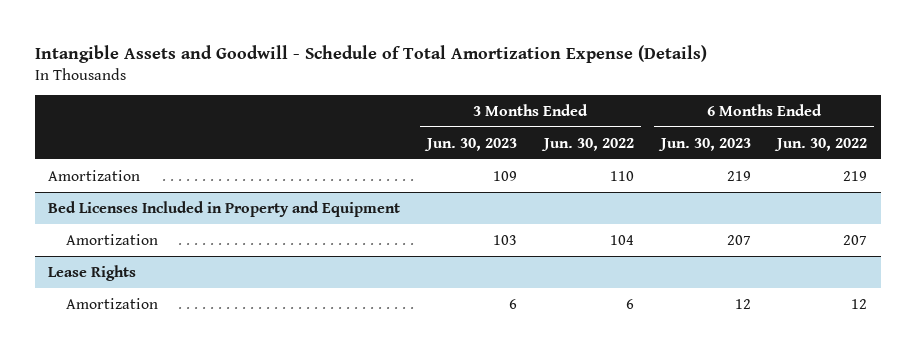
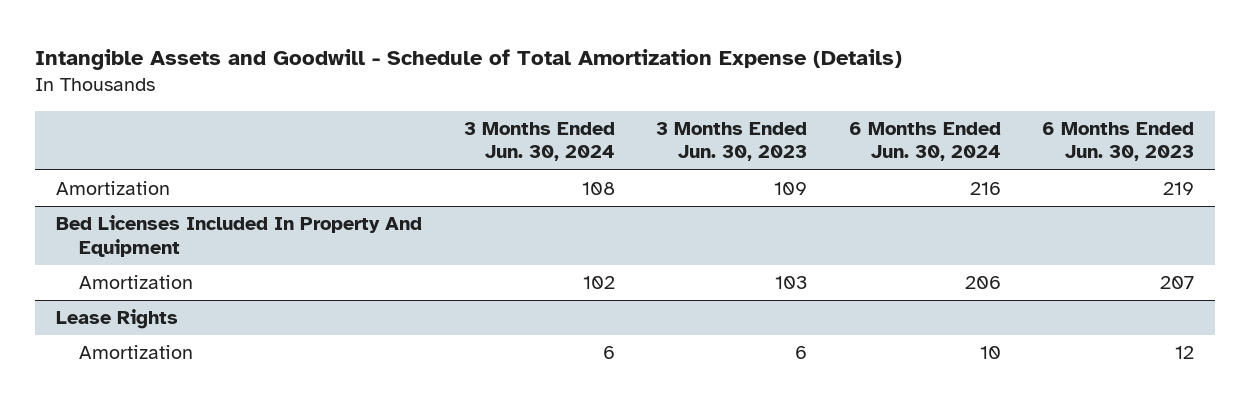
[540,137,634,151] Jun. 30, 2022 -> none
[774,137,868,151] Jun. 30, 2022 -> none
none -> [463,121,615,162] 3 Months Ended Jun. 30, 2024
none -> [848,121,1001,162] 6 Months Ended Jun. 30, 2024
[48,200,401,217] Bed Licenses Included in Property and Equipment -> [56,215,423,257] Bed Licenses Included In Property And Equipment

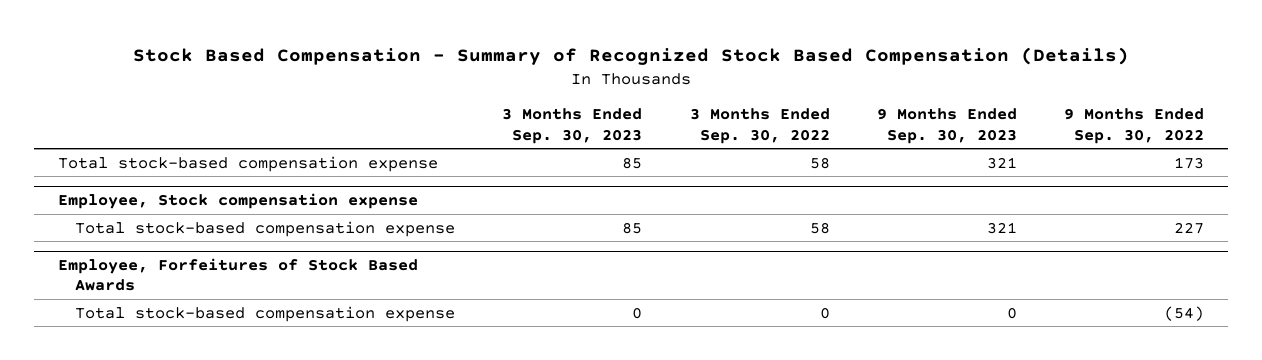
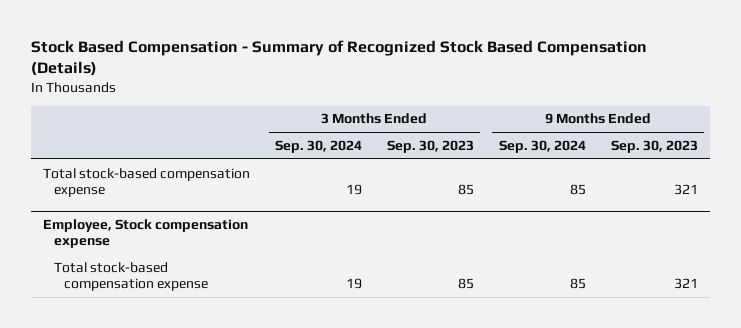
[689,108,830,144] 3 Months Ended Sep. 30, 2022 -> none
[1064,108,1205,144] 9 Months Ended Sep. 30, 2022 -> none
none -> [274,140,362,154] Sep. 30, 2024
none -> [498,140,586,154] Sep. 30, 2024
[57,257,418,292] Employee, Forfeitures of Stock Based Awards -> none
[74,305,455,322] Total stock-based compensation expense -> none

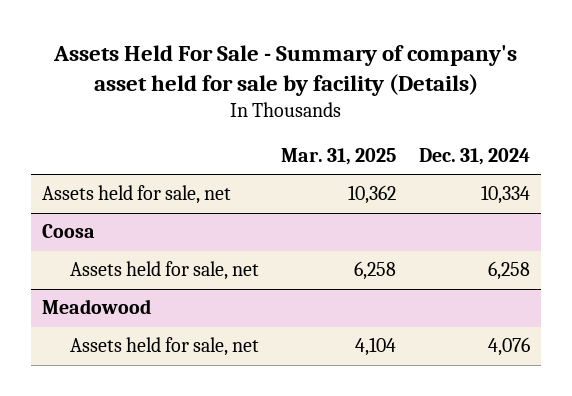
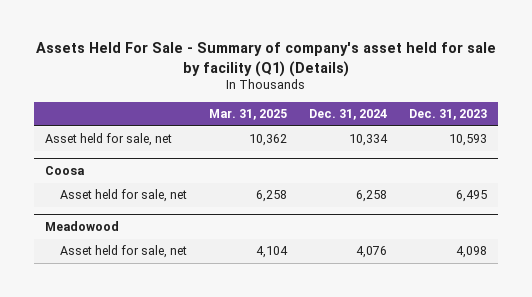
[52,44,517,97] Assets Held For Sale - Summary of company's asset held for sale by facility (Details) -> [35,42,496,77] Assets Held For Sale - Summary of company's asset held for sale by facility (Q1) (Details)
none -> [408,109,487,121] Dec. 31, 2023
[42,185,232,205] Assets held for sale, net -> [45,133,173,147] Asset held for sale, net
[69,261,259,281] Assets held for sale, net -> [59,189,187,203] Asset held for sale, net
[69,337,259,357] Assets held for sale, net -> [59,245,187,259] Asset held for sale, net

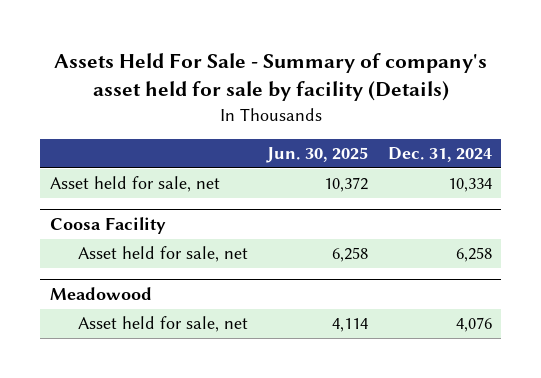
[35,42,496,77] Assets Held For Sale - Summary of company's asset held for sale by facility (Q1) (Details) -> [53,53,487,102] Assets Held For Sale - Summary of company's asset held for sale by facility (Details)
[208,109,287,121] Mar. 31, 2025 -> none
[408,109,487,121] Dec. 31, 2023 -> none
none -> [266,147,369,164] Jun. 30, 2025
[45,166,86,176] Coosa -> [49,217,166,235] Coosa Facility

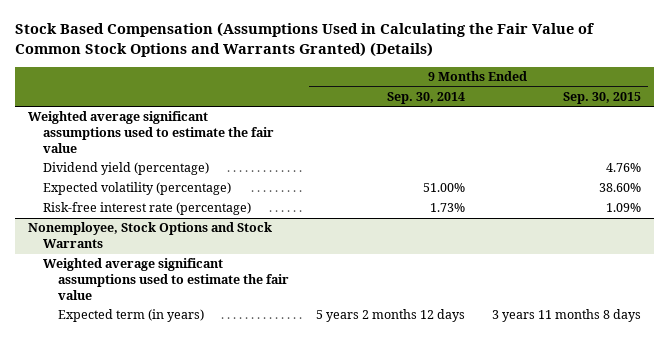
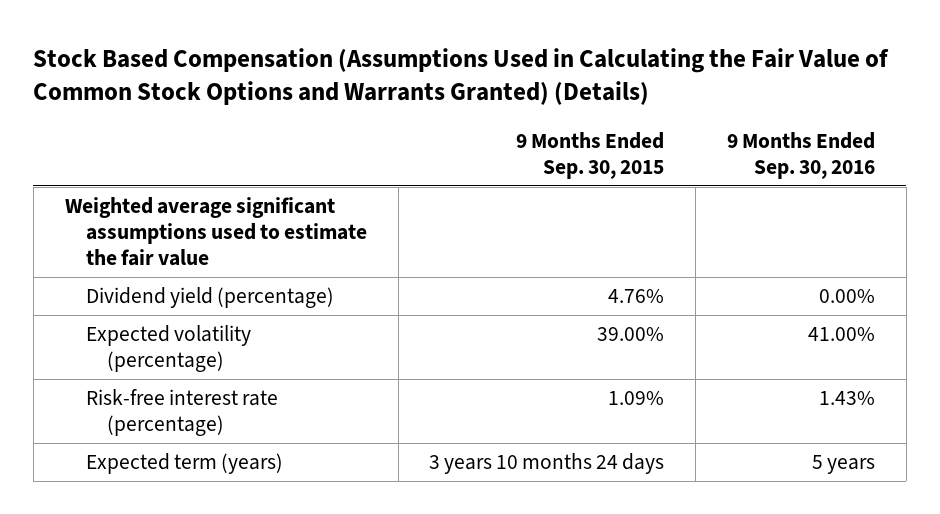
[386,91,465,104] Sep. 30, 2014 -> none
none -> [727,132,876,179] 9 Months Ended Sep. 30, 2016
[598,183,641,193] 38.60% -> [597,327,665,342] 39.00%
[28,222,273,249] Nonemployee, Stock Options and Stock Warrants -> none
[43,258,289,300] Weighted average significant assumptions used to estimate the fair value -> none
[57,309,204,323] Expected term (in years) -> [85,453,283,475] Expected term (years)
[491,309,641,323] 3 years 11 months 8 days -> [429,453,665,475] 3 years 10 months 24 days

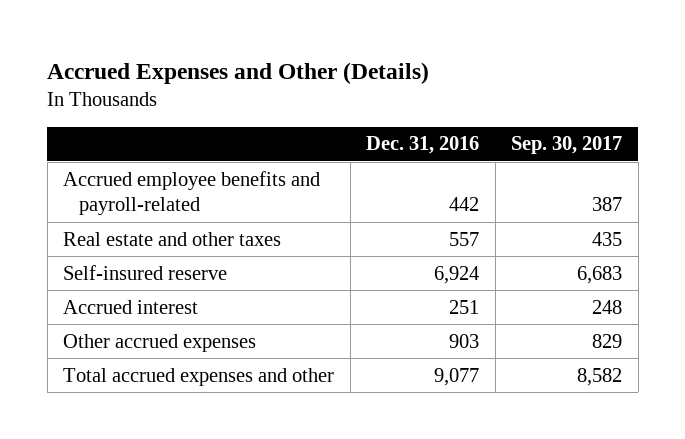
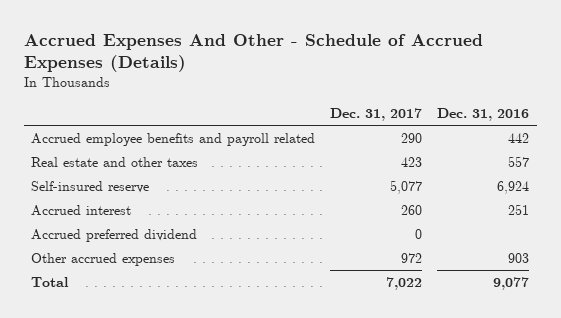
[47,61,430,84] Accrued Expenses and Other (Details) -> [23,33,483,72] Accrued Expenses And Other - Schedule of Accrued Expenses (Details)
[511,136,623,155] Sep. 30, 2017 -> none
none -> [330,108,423,122] Dec. 31, 2017
[63,170,321,216] Accrued employee benefits and payroll-related -> [31,133,316,147] Accrued employee benefits and payroll related
none -> [31,229,198,243] Accrued preferred dividend
[63,367,335,386] Total accrued expenses and other -> [31,277,70,288] Total

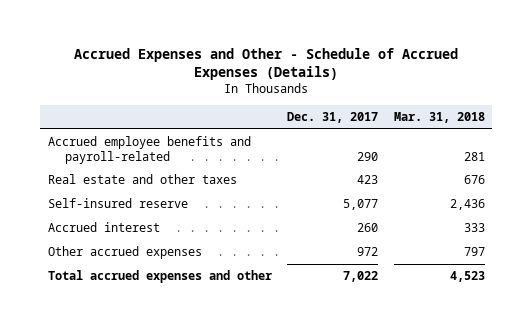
[23,33,483,72] Accrued Expenses And Other - Schedule of Accrued Expenses (Details) -> [74,47,459,81] Accrued Expenses and Other - Schedule of Accrued Expenses (Details)
[437,108,530,122] Dec. 31, 2016 -> none
none -> [393,112,485,124] Mar. 31, 2018
[31,133,316,147] Accrued employee benefits and payroll related -> [47,136,251,164] Accrued employee benefits and payroll-related
[31,229,198,243] Accrued preferred dividend -> none
[31,277,70,288] Total -> [47,270,272,284] Total accrued expenses and other

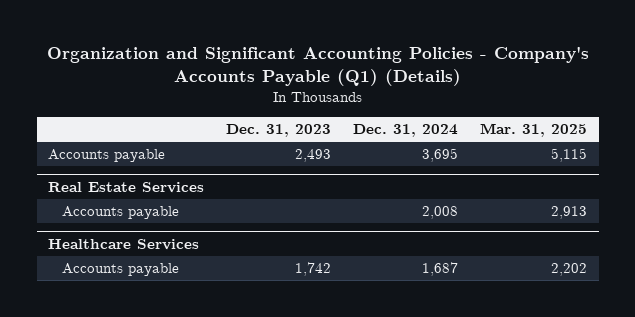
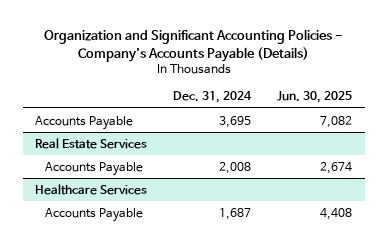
[46,46,589,87] Organization and Significant Accounting Policies - Company's Accounts Payable (Q1) (Details) -> [43,29,343,63] Organization and Significant Accounting Policies - Company's Accounts Payable (Details)
[225,123,331,137] Dec. 31, 2023 -> none
[480,122,588,137] Mar. 31, 2025 -> none
none -> [277,91,353,104] Jun. 30, 2025
[47,149,165,163] Accounts payable -> [35,115,134,130] Accounts Payable
[61,206,179,220] Accounts payable -> [44,161,143,176] Accounts Payable
[61,263,179,277] Accounts payable -> [44,207,143,222] Accounts Payable

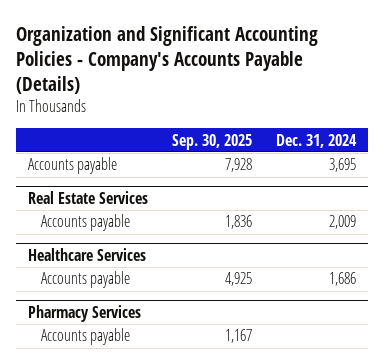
[277,91,353,104] Jun. 30, 2025 -> none
none -> [171,133,252,150] Sep. 30, 2025
[35,115,134,130] Accounts Payable -> [27,157,117,175] Accounts payable
[44,161,143,176] Accounts Payable -> [41,214,131,232] Accounts payable
[219,161,252,174] 2,008 -> [328,215,356,230] 2,009
[44,207,143,222] Accounts Payable -> [41,271,131,289] Accounts payable
[219,207,252,220] 1,687 -> [328,272,356,287] 1,686
none -> [27,305,141,323] Pharmacy Services
none -> [41,328,131,346] Accounts payable

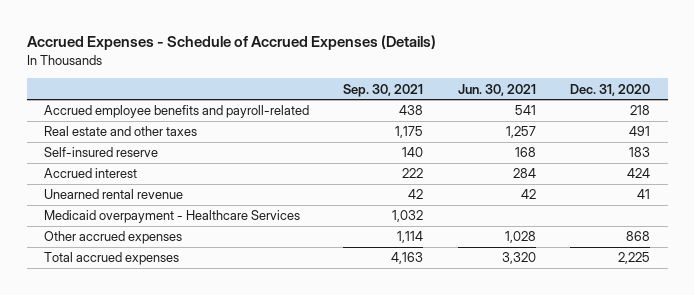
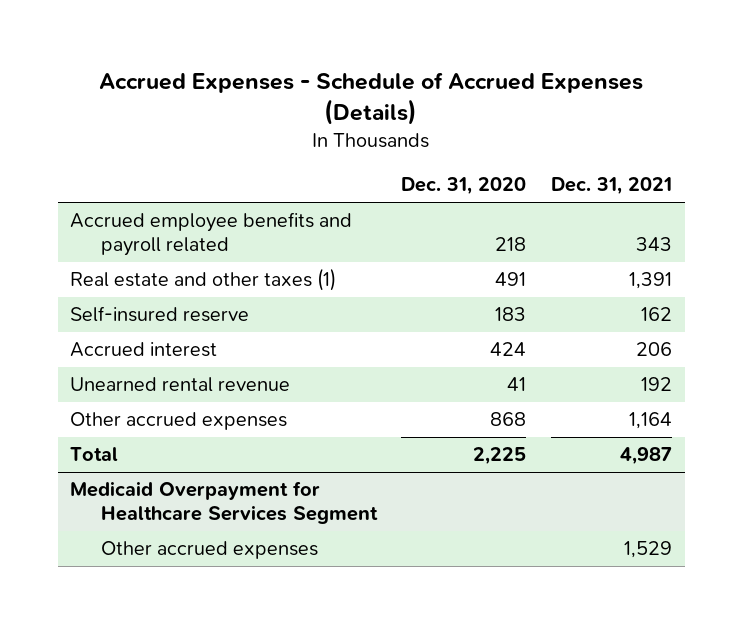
[343,83,424,97] Sep. 30, 2021 -> none
[457,83,536,96] Jun. 30, 2021 -> none
none -> [551,177,673,196] Dec. 31, 2021
[43,105,309,119] Accrued employee benefits and payroll-related -> [70,212,353,257] Accrued employee benefits and payroll related
[43,126,197,137] Real estate and other taxes -> [70,268,337,292] Real estate and other taxes (1)
[43,210,300,224] Medicaid overpayment - Healthcare Services -> none
[43,252,179,266] Total accrued expenses -> [70,447,119,462] Total
none -> [70,481,378,525] Medicaid Overpayment for Healthcare Services Segment
none -> [100,541,318,560] Other accrued expenses

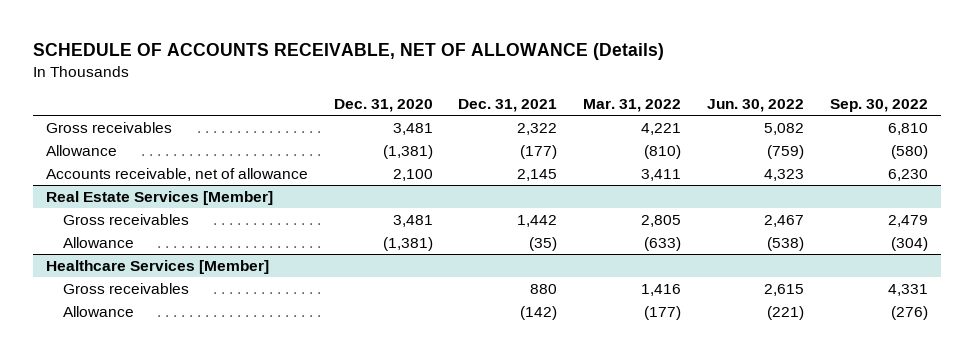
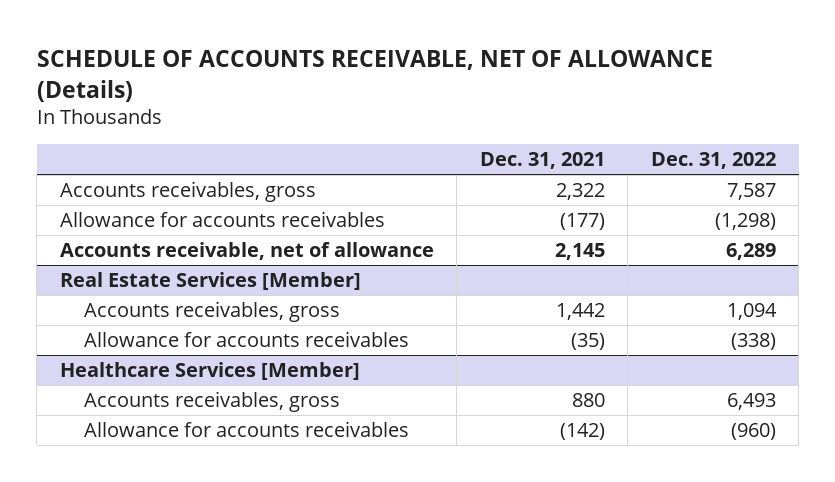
[333,99,433,113] Dec. 31, 2020 -> none
[583,99,682,113] Mar. 31, 2022 -> none
[707,99,805,113] Jun. 30, 2022 -> none
[830,99,929,113] Sep. 30, 2022 -> none
none -> [650,152,776,170] Dec. 31, 2022
[45,121,172,133] Gross receivables -> [59,180,316,202] Accounts receivables, gross
[45,144,117,156] Allowance -> [59,210,385,227] Allowance for accounts receivables
[62,213,189,225] Gross receivables -> [84,300,341,322] Accounts receivables, gross
[62,236,134,248] Allowance -> [84,330,410,347] Allowance for accounts receivables
[62,282,189,294] Gross receivables -> [84,390,341,412] Accounts receivables, gross
[62,305,134,317] Allowance -> [84,420,410,437] Allowance for accounts receivables

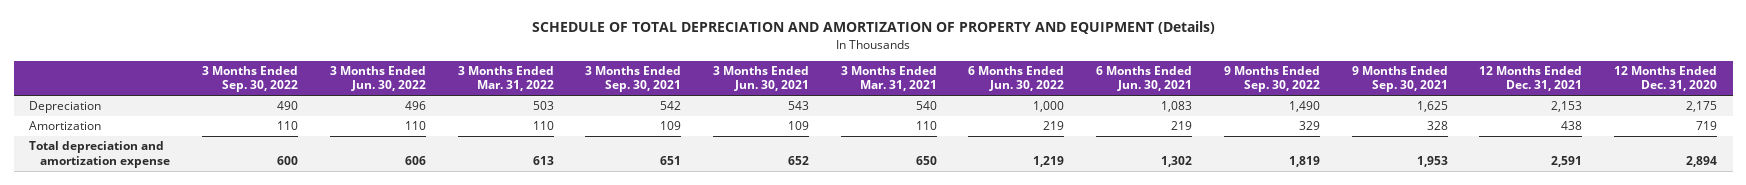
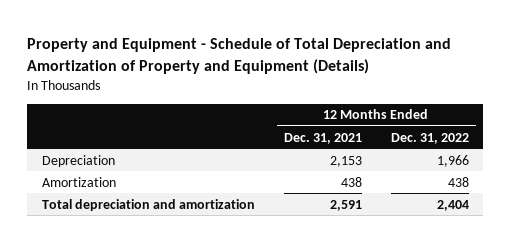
[532,21,1216,35] SCHEDULE OF TOTAL DEPRECIATION AND AMORTIZATION OF PROPERTY AND EQUIPMENT (Details) -> [27,38,452,74] Property and Equipment - Schedule of Total Depreciation and Amortization of Property and Equipment (Details)
[202,66,299,93] 3 Months Ended Sep. 30, 2022 -> none
[329,66,426,92] 3 Months Ended Jun. 30, 2022 -> none
[457,66,554,92] 3 Months Ended Mar. 31, 2022 -> none
[585,66,682,93] 3 Months Ended Sep. 30, 2021 -> none
[712,66,809,92] 3 Months Ended Jun. 30, 2021 -> none
[840,66,937,92] 3 Months Ended Mar. 31, 2021 -> none
[968,66,1065,92] 6 Months Ended Jun. 30, 2022 -> none
[1096,66,1193,92] 6 Months Ended Jun. 30, 2021 -> none
[1223,66,1320,93] 9 Months Ended Sep. 30, 2022 -> none
[1351,66,1448,93] 9 Months Ended Sep. 30, 2021 -> none
[1614,66,1718,92] 12 Months Ended Dec. 31, 2020 -> none
none -> [390,132,469,144] Dec. 31, 2022
[29,141,171,168] Total depreciation and amortization expense -> [41,198,255,211] Total depreciation and amortization

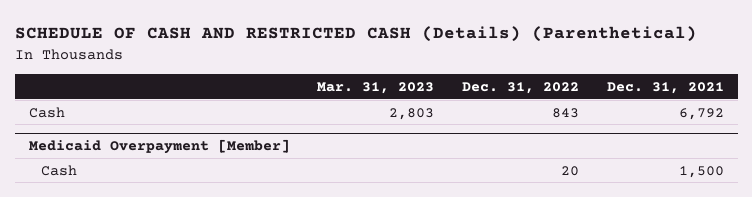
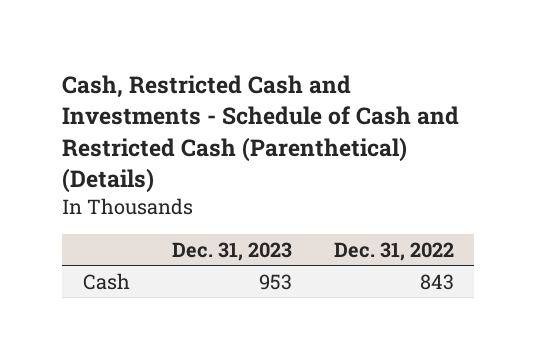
[14,26,697,43] SCHEDULE OF CASH AND RESTRICTED CASH (Details) (Parenthetical) -> [62,75,460,193] Cash, Restricted Cash and Investments - Schedule of Cash and Restricted Cash (Parenthetical) (Details)
[317,81,435,94] Mar. 31, 2023 -> none
[606,81,724,94] Dec. 31, 2021 -> none
none -> [171,241,292,261] Dec. 31, 2023
[28,138,290,154] Medicaid Overpayment [Member] -> none
[40,164,77,176] Cash -> none

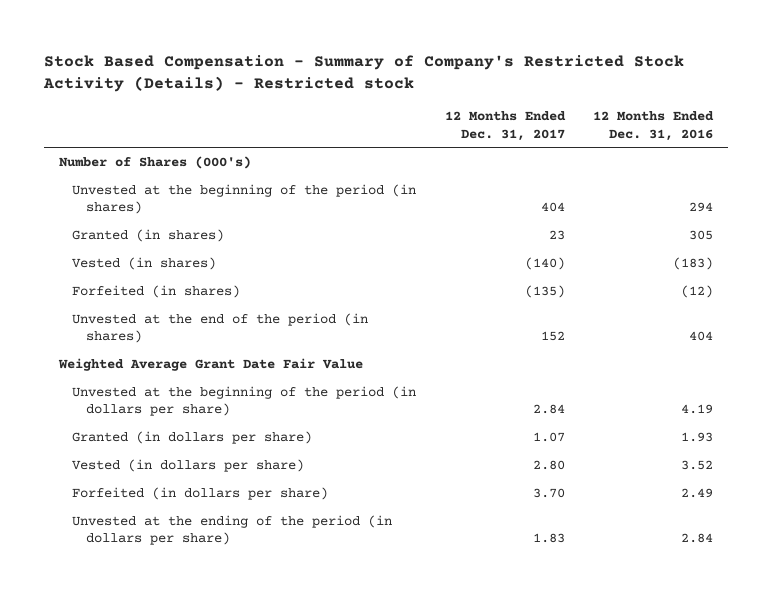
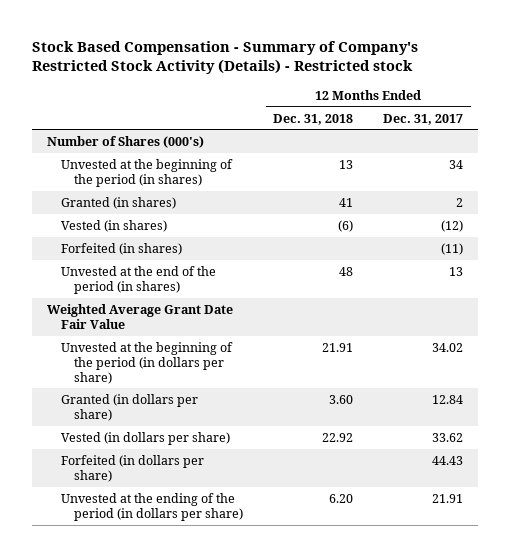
[593,111,715,141] 12 Months Ended Dec. 31, 2016 -> none
none -> [273,113,354,125] Dec. 31, 2018
[540,202,565,213] 404 -> [449,159,464,169] 34
[548,229,565,240] 23 -> [456,197,464,207] 2
[524,256,565,270] (140) -> [441,219,464,232] (12)
[524,284,565,298] (135) -> [441,242,464,255] (11)
[540,331,565,342] 152 -> [449,266,464,276] 13
[532,404,565,415] 2.84 -> [432,342,464,352] 34.02
[532,431,565,442] 1.07 -> [432,394,464,404] 12.84
[532,459,565,470] 2.80 -> [432,432,464,442] 33.62
[532,487,565,498] 3.70 -> [432,455,464,465] 44.43
[532,533,565,544] 1.83 -> [432,493,464,503] 21.91

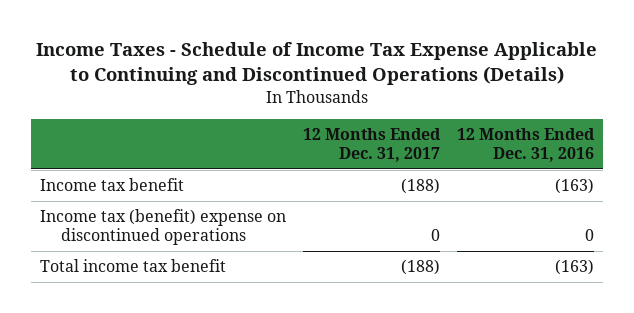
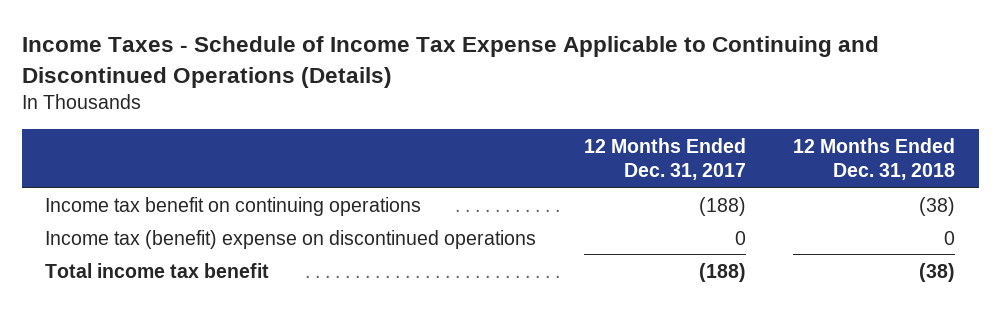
[457,127,596,162] 12 Months Ended Dec. 31, 2016 -> none
none -> [793,137,956,181] 12 Months Ended Dec. 31, 2018
[39,178,184,192] Income tax benefit -> [45,196,422,216] Income tax benefit on continuing operations

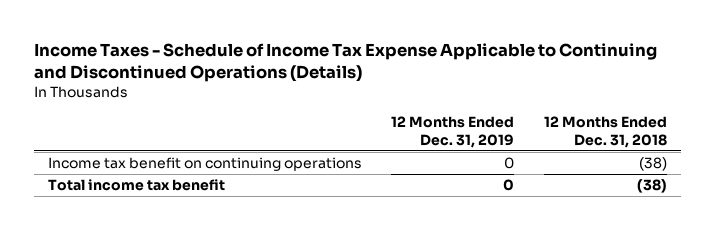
[583,137,746,181] 12 Months Ended Dec. 31, 2017 -> none
none -> [391,116,515,148] 12 Months Ended Dec. 31, 2019
[45,229,537,249] Income tax (benefit) expense on discontinued operations -> none

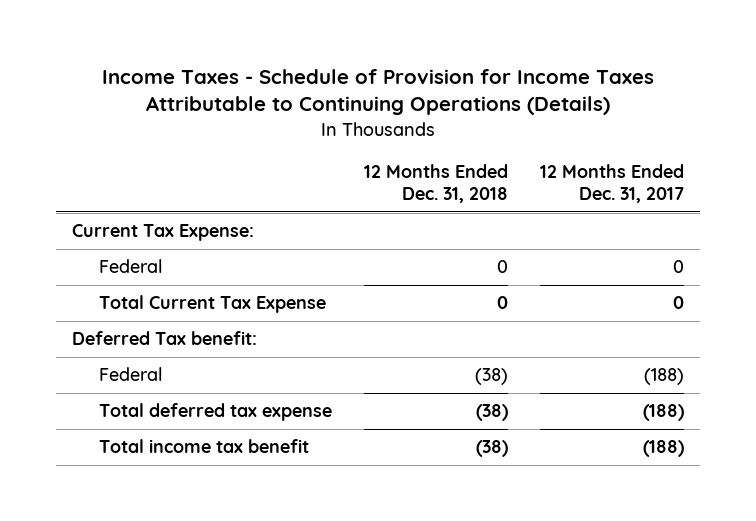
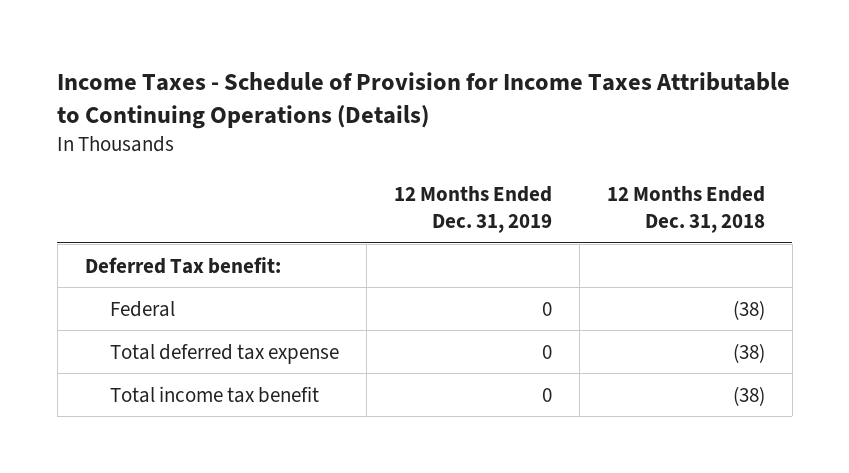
[539,163,684,203] 12 Months Ended Dec. 31, 2017 -> none
none -> [393,186,552,234] 12 Months Ended Dec. 31, 2019
[71,224,254,242] Current Tax Expense: -> none
[98,259,163,274] Federal -> none
[98,295,326,314] Total Current Tax Expense -> none

